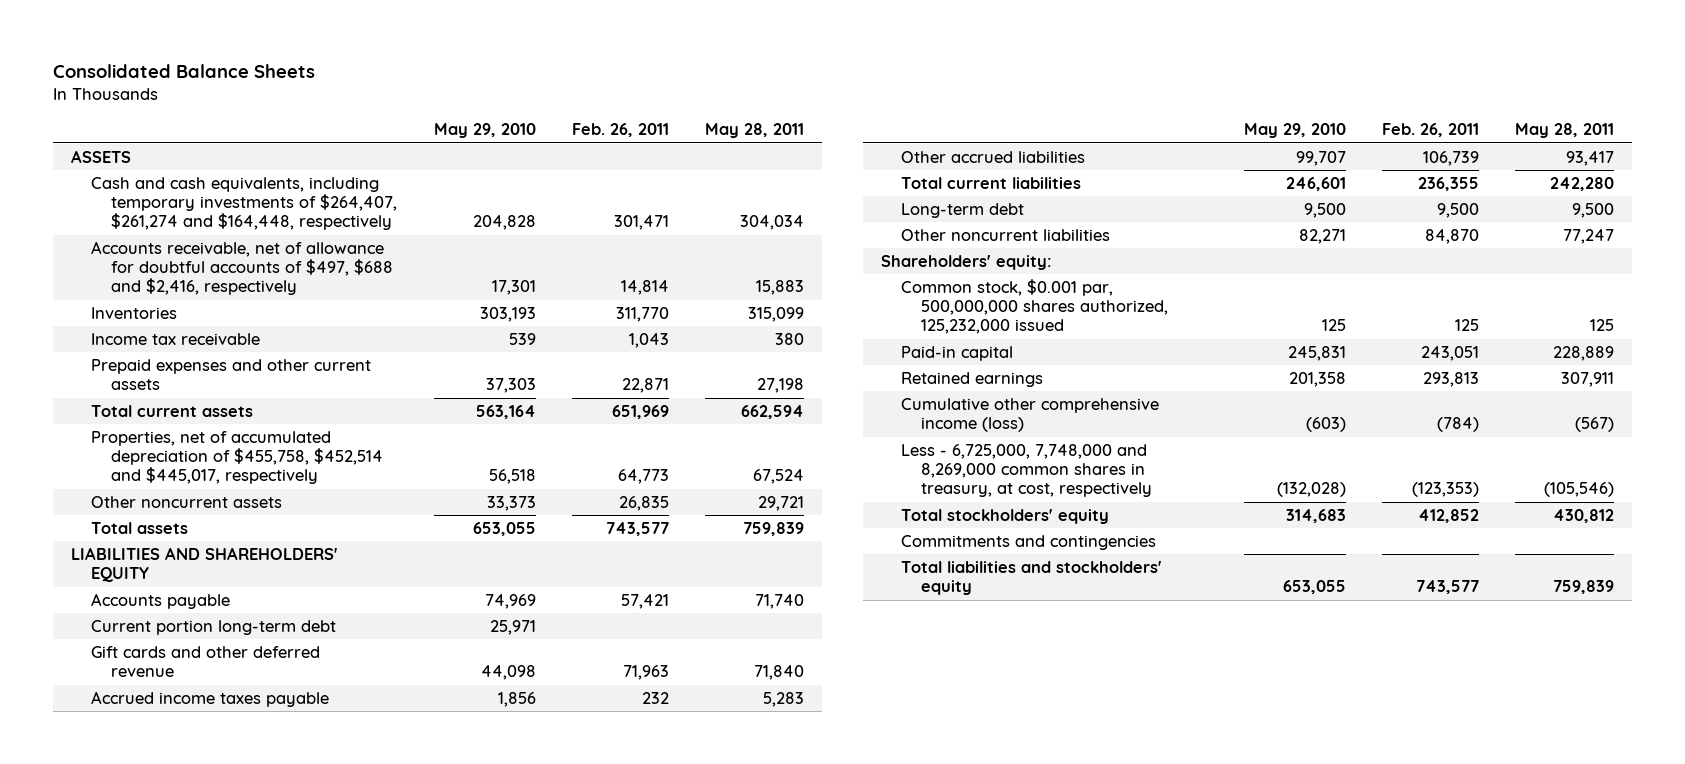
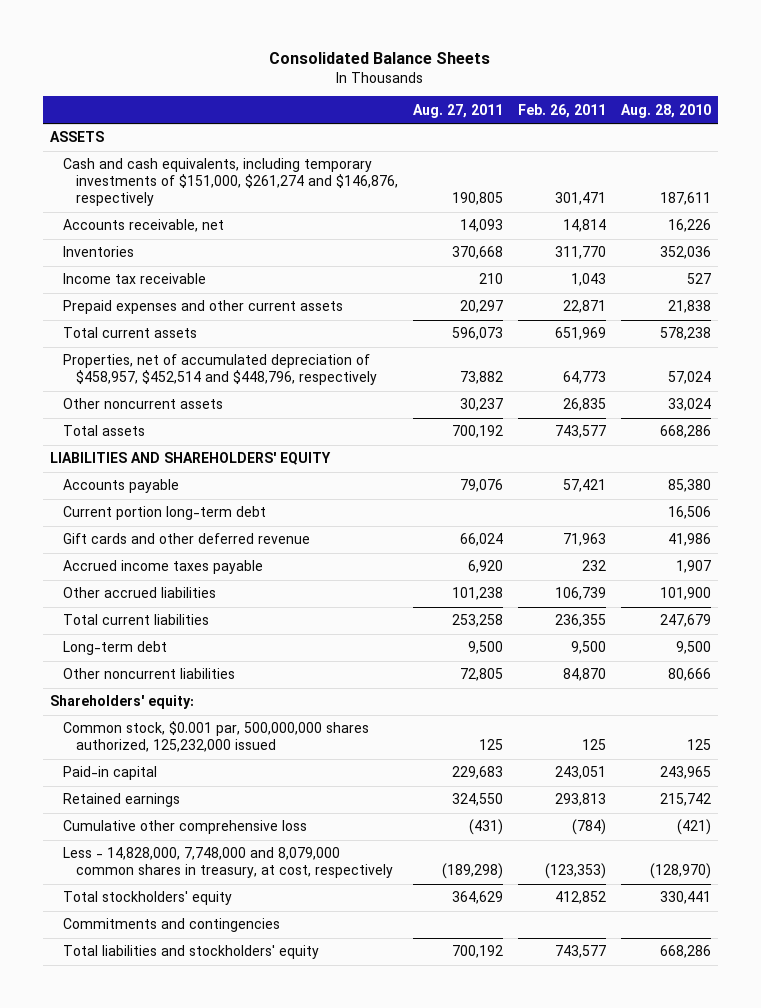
[433,123,536,139] May 29, 2010 -> none
[705,123,805,139] May 28, 2011 -> none
none -> [413,103,504,118] Aug. 27, 2011
none -> [620,103,711,118] Aug. 28, 2010
[91,177,398,231] Cash and cash equivalents, including temporary investments of $264,407, $261,274 and $164,448, respectively -> [63,158,399,207] Cash and cash equivalents, including temporary investments of $151,000, $261,274 and $146,876, respectively
[91,241,394,296] Accounts receivable, net of allowance for doubtful accounts of $497, $688 and $2,416, respectively -> [63,219,225,233] Accounts receivable, net
[91,431,384,485] Properties, net of accumulated depreciation of $455,758, $452,514 and $445,017, respectively -> [63,354,378,386] Properties, net of accumulated depreciation of $458,957, $452,514 and $448,796, respectively
[901,398,1160,433] Cumulative other comprehensive income (loss) -> [63,820,308,835] Cumulative other comprehensive loss
[901,444,1153,498] Less - 6,725,000, 7,748,000 and 8,269,000 common shares in treasury, at cost, respectively -> [63,847,394,879] Less - 14,828,000, 7,748,000 and 8,079,000 common shares in treasury, at cost, respectively

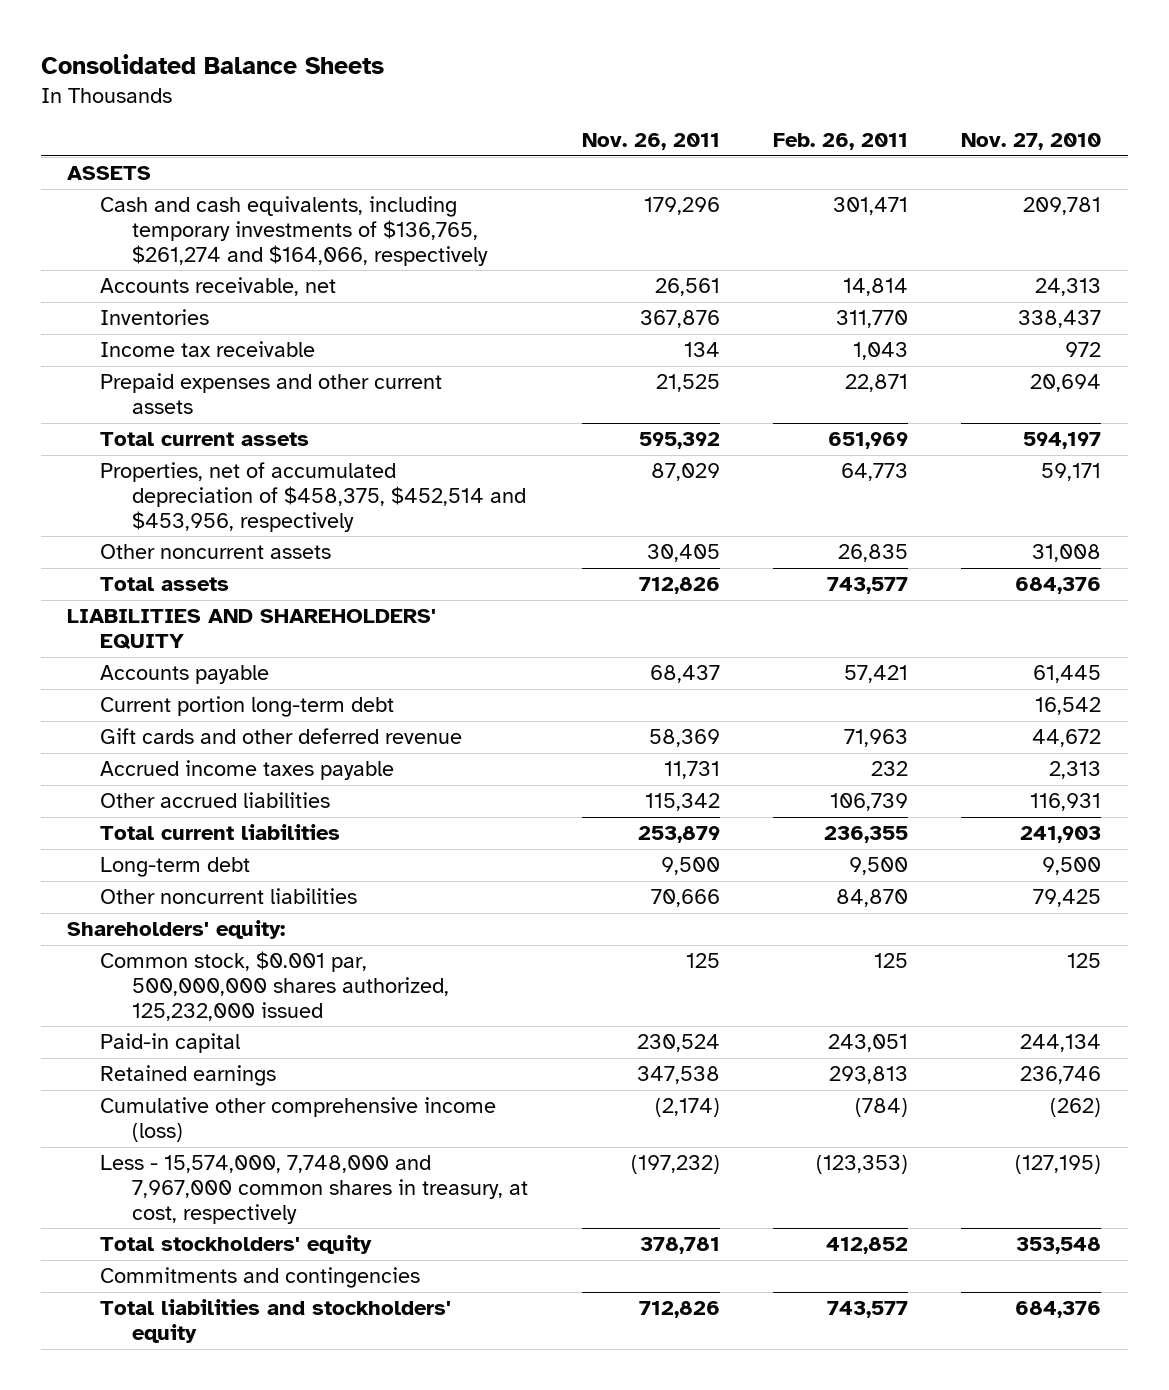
[413,103,504,118] Aug. 27, 2011 -> none
[620,103,711,118] Aug. 28, 2010 -> none
none -> [581,133,720,151] Nov. 26, 2011
none -> [961,133,1102,151] Nov. 27, 2010
[63,158,399,207] Cash and cash equivalents, including temporary investments of $151,000, $261,274 and $146,876, respectively -> [99,196,489,266] Cash and cash equivalents, including temporary investments of $136,765, $261,274 and $164,066, respectively
[63,354,378,386] Properties, net of accumulated depreciation of $458,957, $452,514 and $448,796, respectively -> [99,462,527,532] Properties, net of accumulated depreciation of $458,375, $452,514 and $453,956, respectively
[63,820,308,835] Cumulative other comprehensive loss -> [99,1097,496,1142] Cumulative other comprehensive income (loss)
[63,847,394,879] Less - 14,828,000, 7,748,000 and 8,079,000 common shares in treasury, at cost, respectively -> [99,1155,529,1224] Less - 15,574,000, 7,748,000 and 7,967,000 common shares in treasury, at cost, respectively

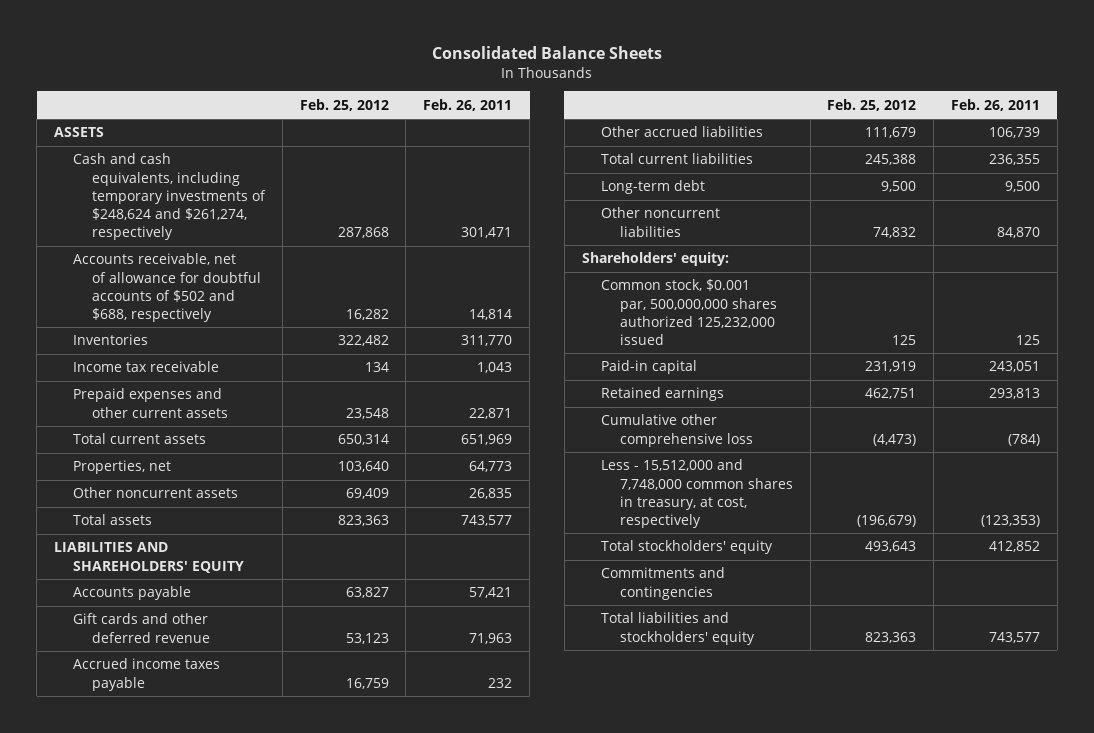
[581,133,720,151] Nov. 26, 2011 -> none
[961,133,1102,151] Nov. 27, 2010 -> none
none -> [299,98,389,111] Feb. 25, 2012
[99,196,489,266] Cash and cash equivalents, including temporary investments of $136,765, $261,274 and $164,066, respectively -> [73,153,267,241] Cash and cash equivalents, including temporary investments of $248,624 and $261,274, respectively
[99,277,336,297] Accounts receivable, net -> [73,253,262,322] Accounts receivable, net of allowance for doubtful accounts of $502 and $688, respectively
[99,462,527,532] Properties, net of accumulated depreciation of $458,375, $452,514 and $453,956, respectively -> [73,460,172,475] Properties, net
[99,696,394,718] Current portion long-term debt -> none
[99,951,450,1021] Common stock, $0.001 par, 500,000,000 shares authorized, 125,232,000 issued -> [600,279,777,345] Common stock, $0.001 par, 500,000,000 shares authorized 125,232,000 issued
[99,1097,496,1142] Cumulative other comprehensive income (loss) -> [600,414,753,447] Cumulative other comprehensive loss
[99,1155,529,1224] Less - 15,574,000, 7,748,000 and 7,967,000 common shares in treasury, at cost, respectively -> [600,459,793,528] Less - 15,512,000 and 7,748,000 common shares in treasury, at cost, respectively

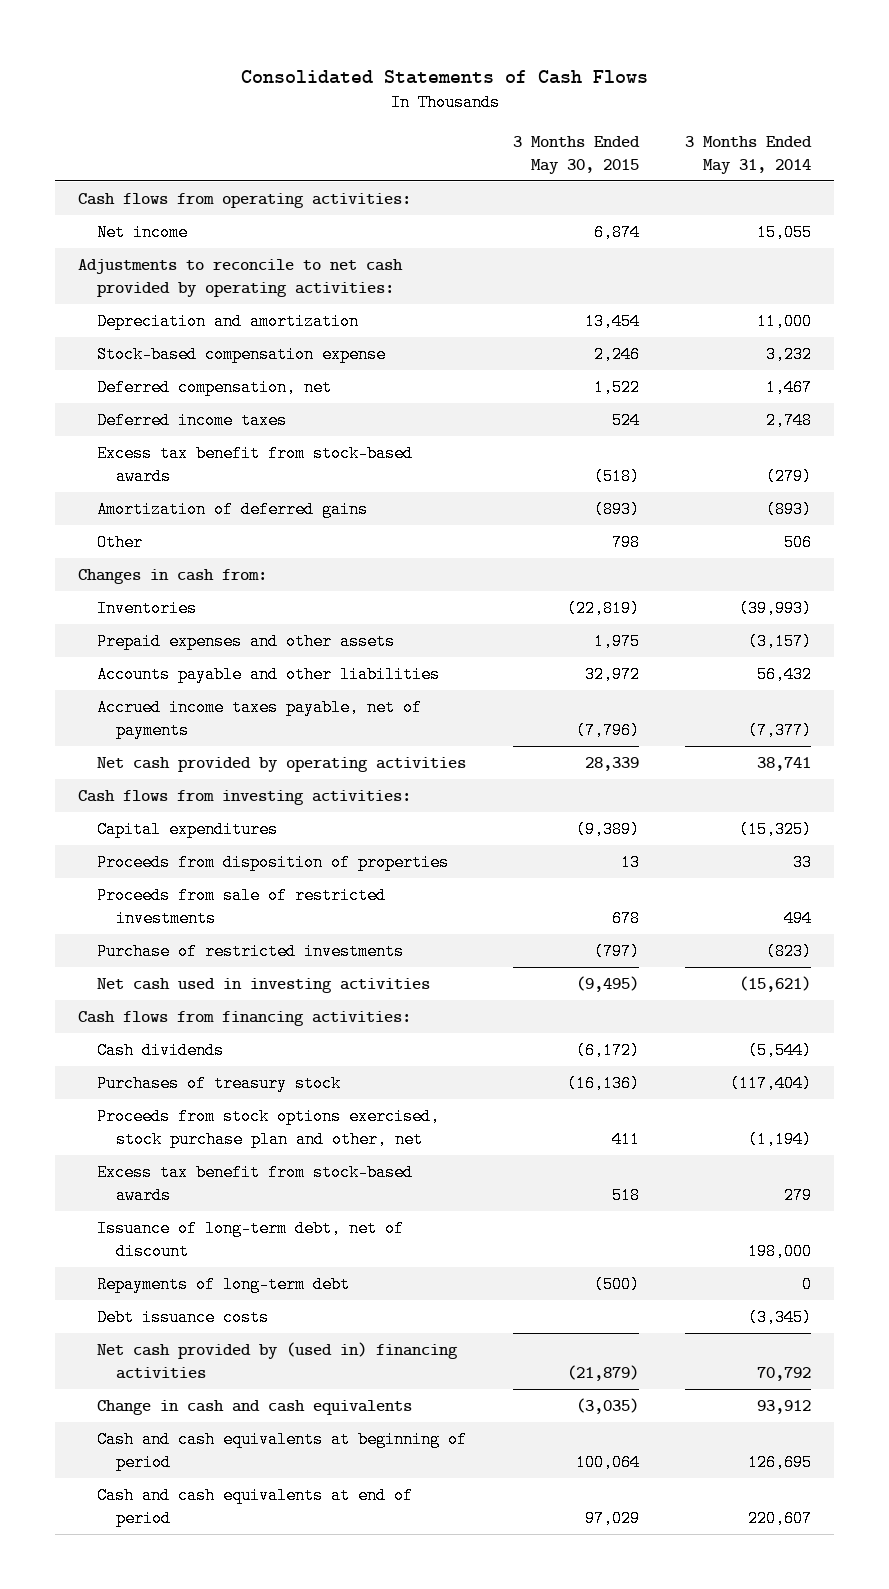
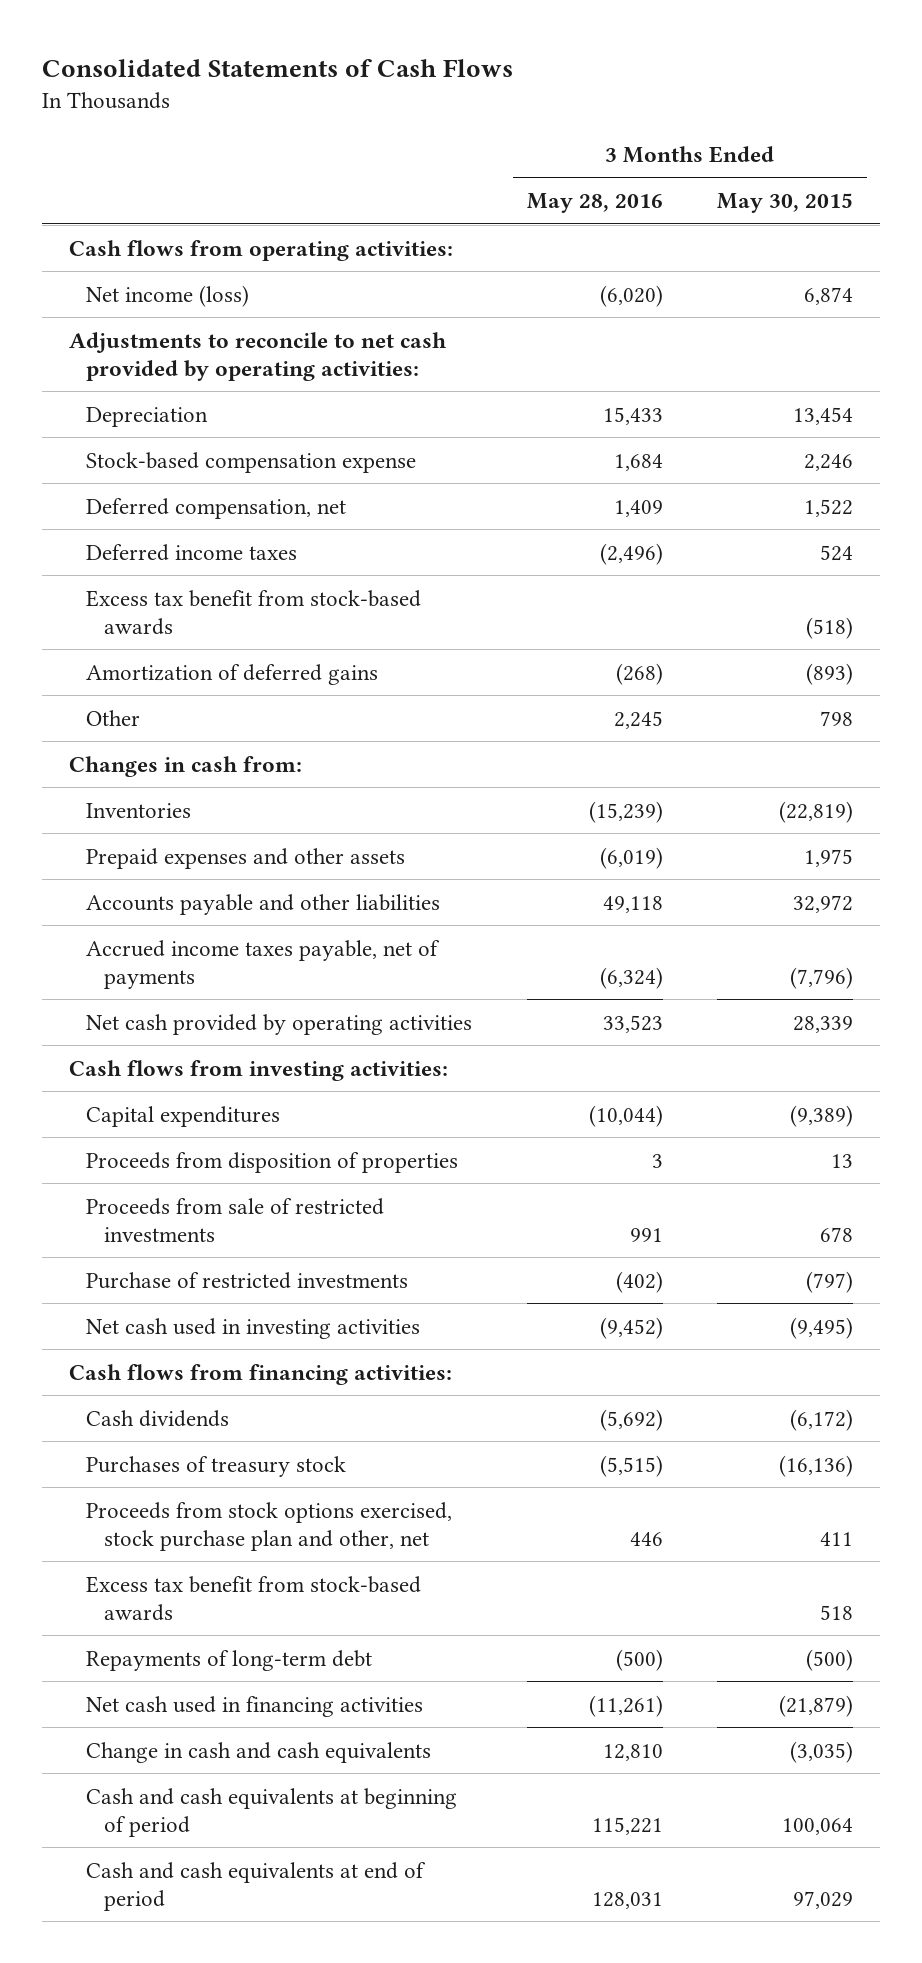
[684,135,812,174] 3 Months Ended May 31, 2014 -> none
none -> [526,193,663,214] May 28, 2016
[97,223,189,241] Net income -> [86,284,250,307] Net income (loss)
[97,312,360,330] Depreciation and amortization -> [86,406,209,427] Depreciation
[97,1219,405,1260] Issuance of long-term debt, net of discount -> none
[97,1308,270,1326] Debt issuance costs -> none
[97,1341,459,1379] Net cash provided by (used in) financing activities -> [86,1695,424,1717] Net cash used in financing activities

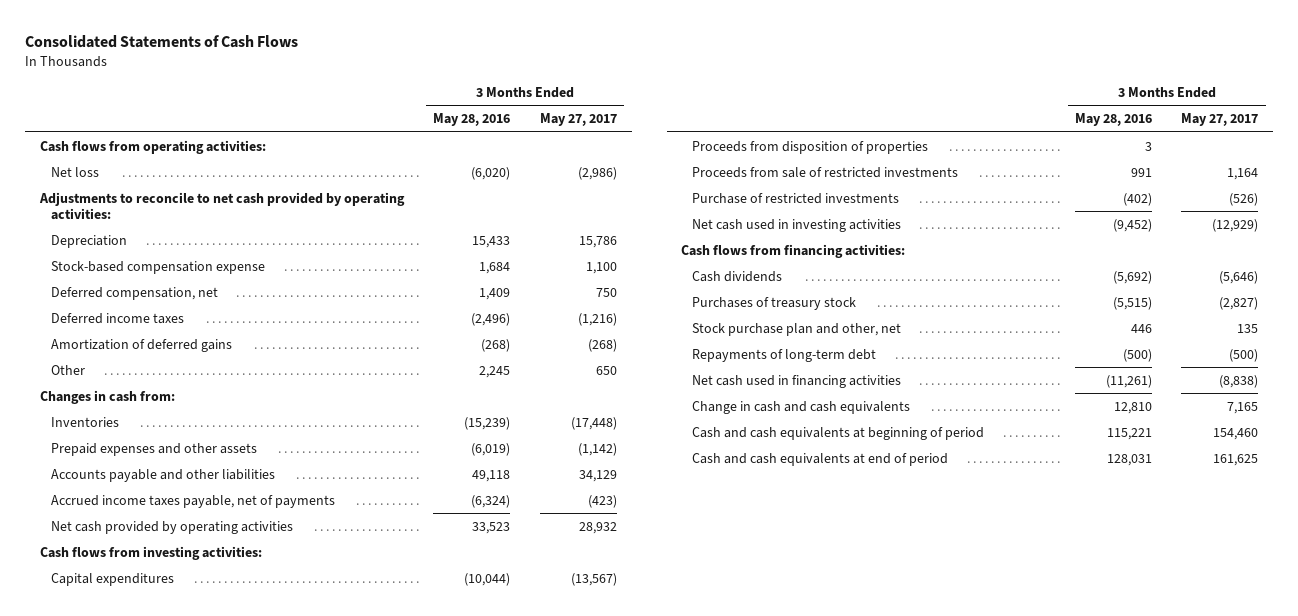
[717,193,854,214] May 30, 2015 -> none
none -> [539,113,617,127] May 27, 2017
[86,284,250,307] Net income (loss) -> [50,166,99,177] Net loss
[86,589,422,635] Excess tax benefit from stock-based awards -> none
[86,1575,422,1621] Excess tax benefit from stock-based awards -> none
[86,1501,453,1551] Proceeds from stock options exercised, stock purchase plan and other, net -> [692,322,902,336] Stock purchase plan and other, net

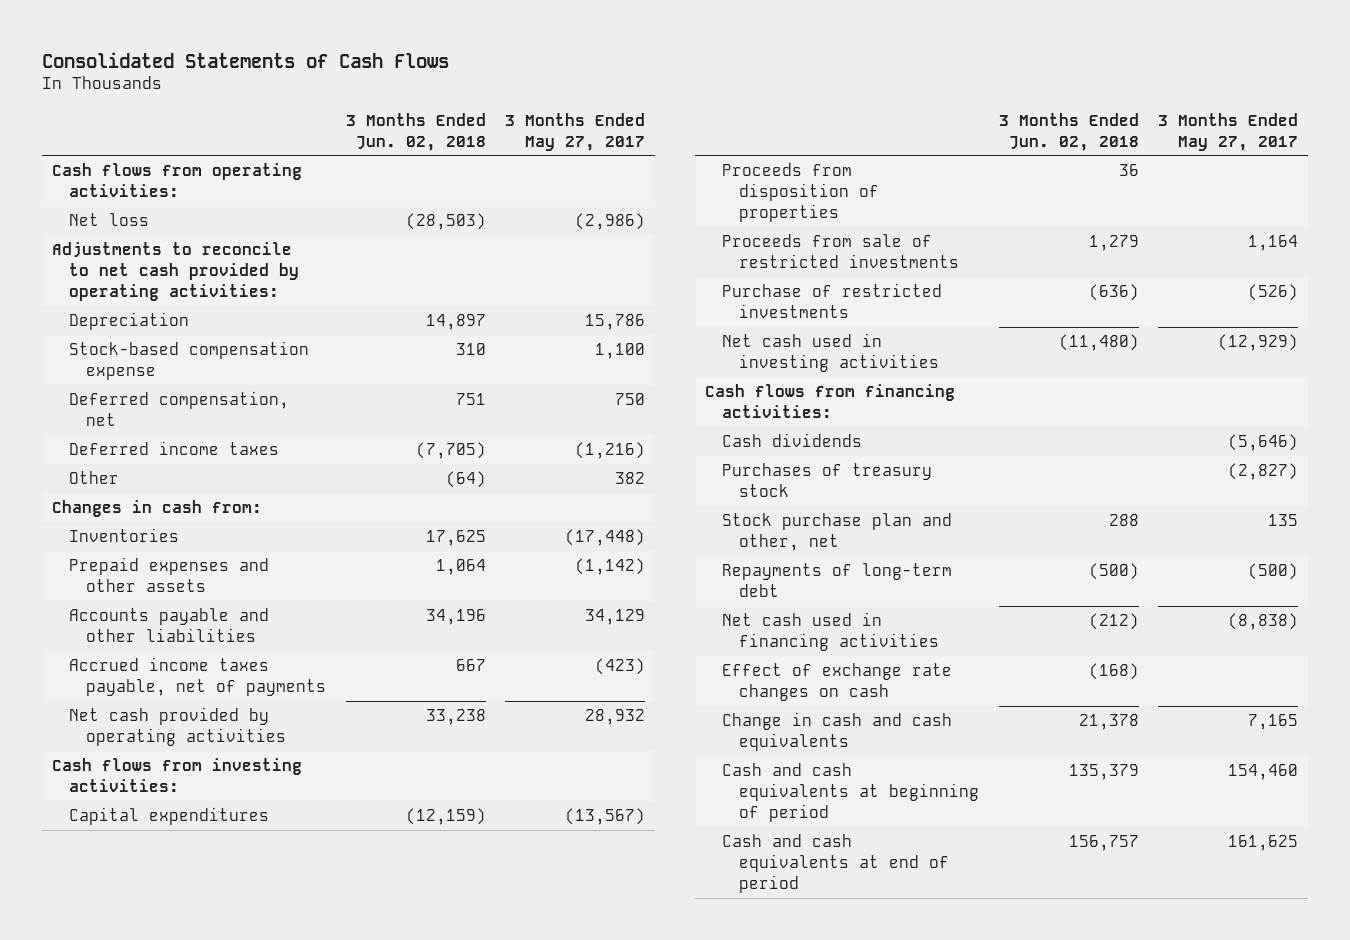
[433,113,511,127] May 28, 2016 -> none
none -> [345,112,486,151] 3 Months Ended Jun. 02, 2018
[50,338,232,352] Amortization of deferred gains -> none
[595,365,617,375] 650 -> [615,472,646,485] 382
none -> [722,663,953,702] Effect of exchange rate changes on cash

